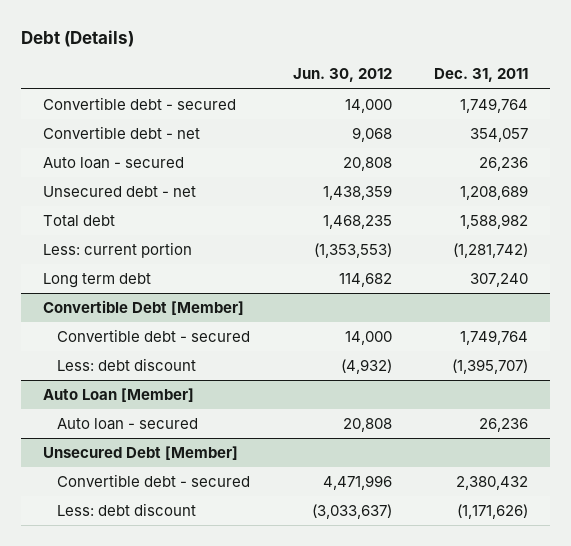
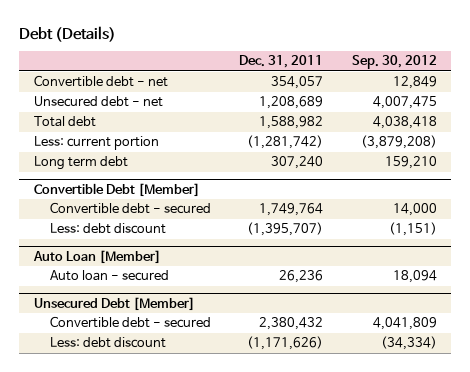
[292,68,392,83] Jun. 30, 2012 -> none
none -> [351,55,437,70] Sep. 30, 2012
[42,97,236,111] Convertible debt - secured -> none
[42,157,184,170] Auto loan - secured -> none

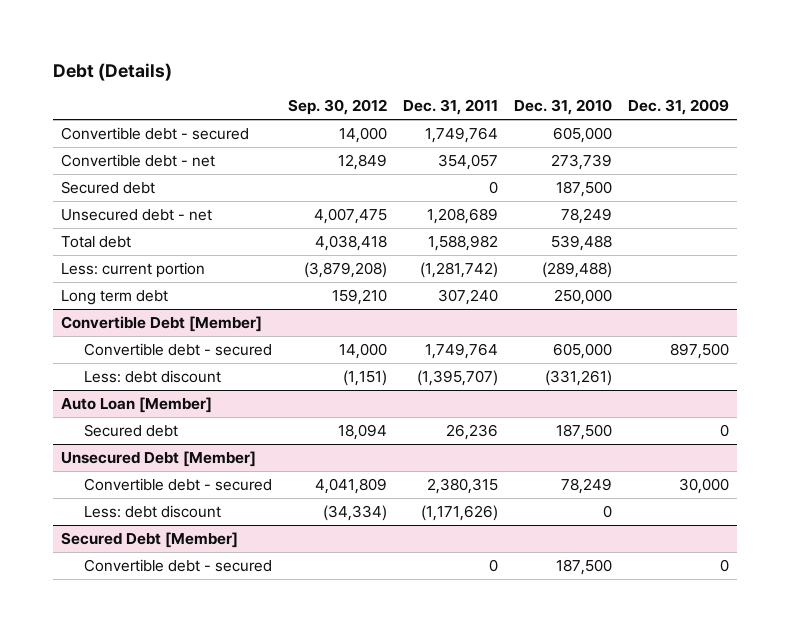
none -> [514,99,613,116] Dec. 31, 2010
none -> [628,99,730,116] Dec. 31, 2009
none -> [60,126,249,140] Convertible debt - secured
none -> [60,180,155,194] Secured debt
[49,270,169,282] Auto loan - secured -> [84,423,179,437] Secured debt
[259,317,324,331] 2,380,432 -> [427,477,499,494] 2,380,315
none -> [60,531,238,548] Secured Debt [Member]
none -> [84,558,273,572] Convertible debt - secured

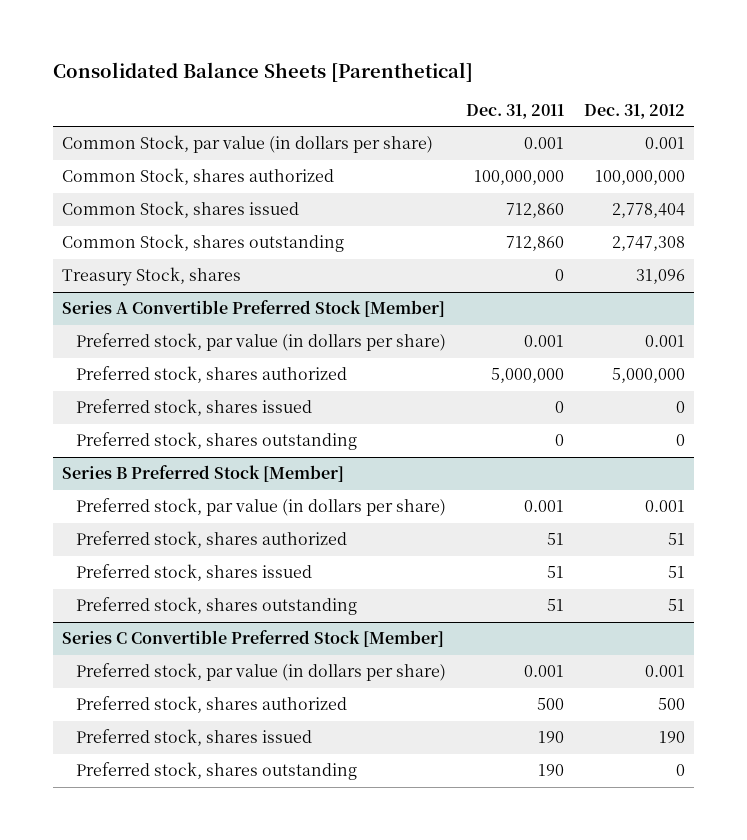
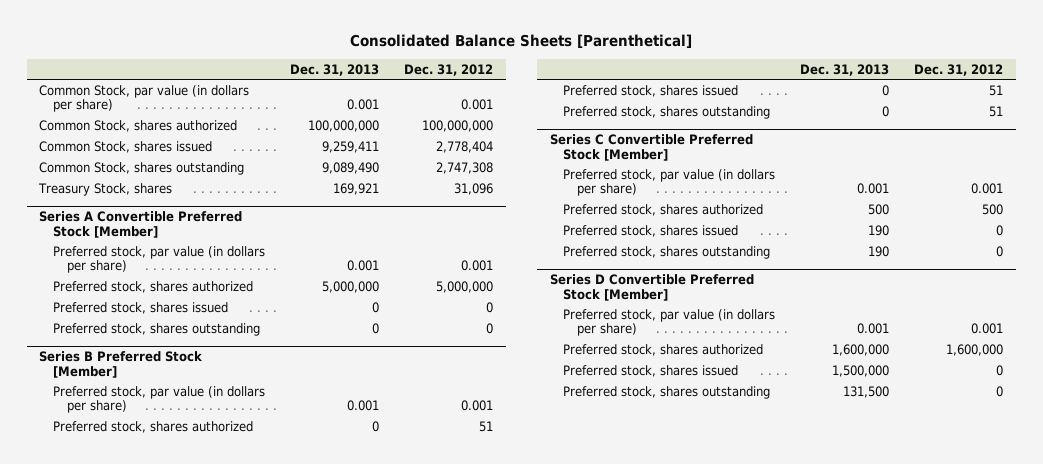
[465,104,564,120] Dec. 31, 2011 -> none
none -> [289,63,379,76] Dec. 31, 2013
[658,731,685,744] 190 -> [996,224,1004,236] 0
none -> [549,274,754,301] Series D Convertible Preferred Stock [Member]
none -> [563,308,776,337] Preferred stock, par value (in dollars per share)
none -> [563,343,764,356] Preferred stock, shares authorized
none -> [563,364,739,377] Preferred stock, shares issued
none -> [563,385,771,399] Preferred stock, shares outstanding

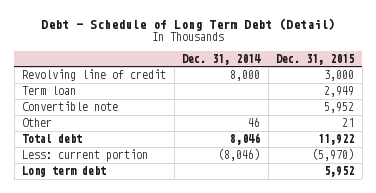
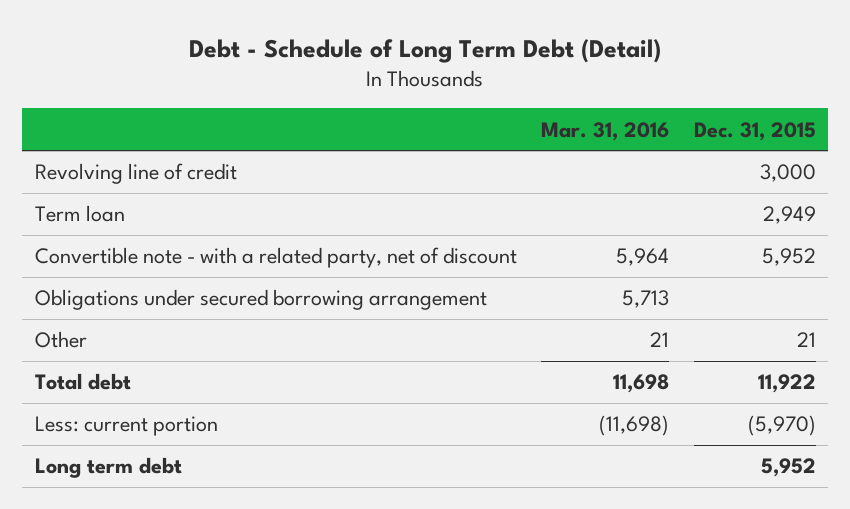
[182,53,262,65] Dec. 31, 2014 -> none
none -> [541,121,670,141] Mar. 31, 2016
[22,101,119,112] Convertible note -> [34,247,517,269] Convertible note - with a related party, net of discount
none -> [34,289,487,311] Obligations under secured borrowing arrangement

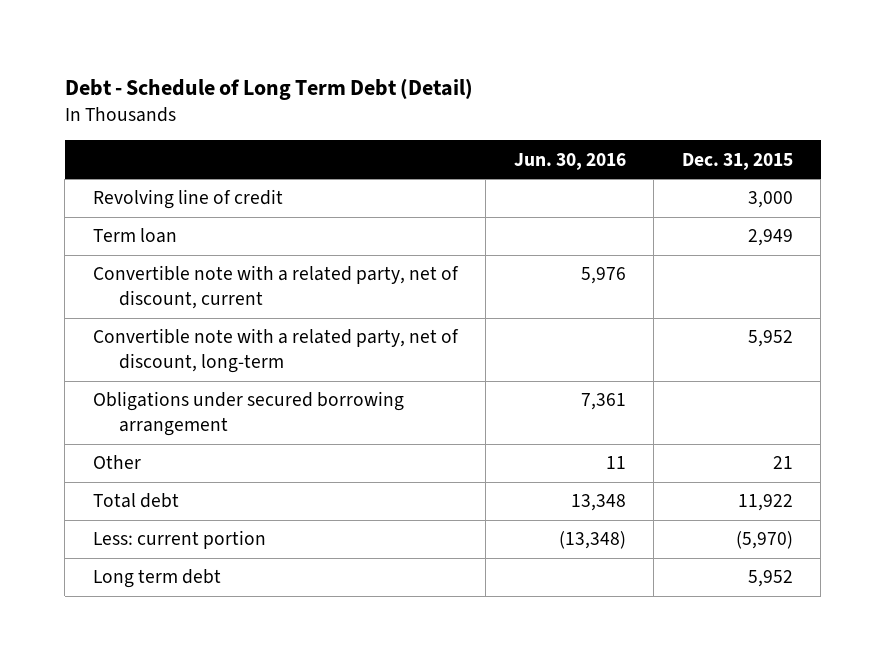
[541,121,670,141] Mar. 31, 2016 -> none
none -> [513,152,626,170] Jun. 30, 2016
none -> [92,265,459,309] Convertible note with a related party, net of discount, current
[34,247,517,269] Convertible note - with a related party, net of discount -> [92,328,459,373] Convertible note with a related party, net of discount, long-term

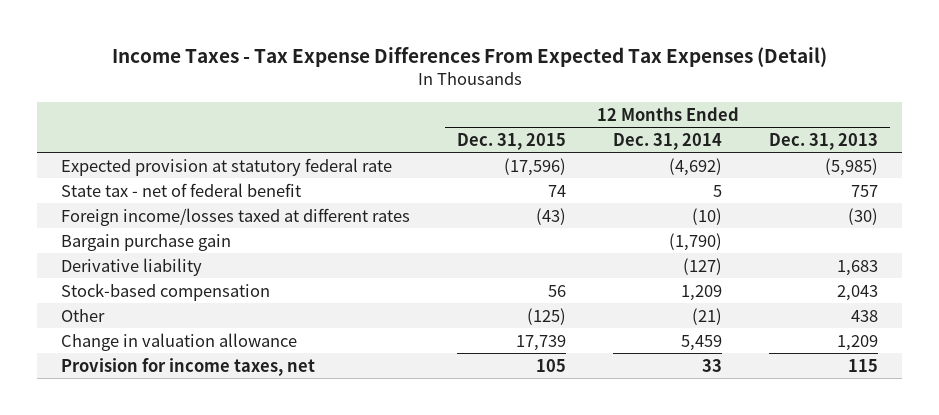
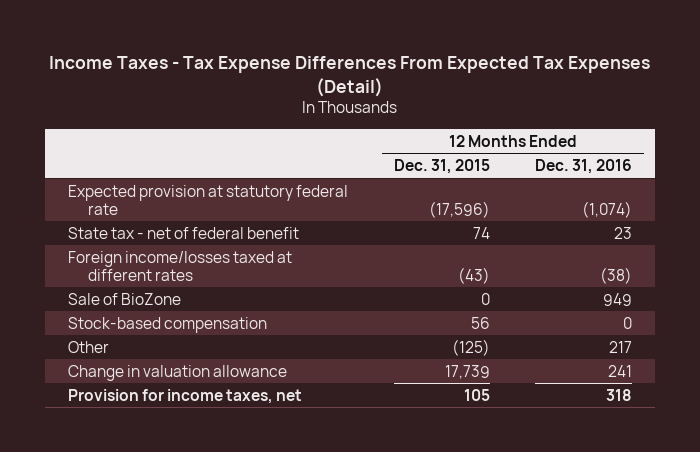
[613,132,723,150] Dec. 31, 2014 -> none
[769,132,879,150] Dec. 31, 2013 -> none
none -> [535,159,633,175] Dec. 31, 2016
[60,233,231,251] Bargain purchase gain -> none
[60,257,202,276] Derivative liability -> none
none -> [67,292,181,305] Sale of BioZone

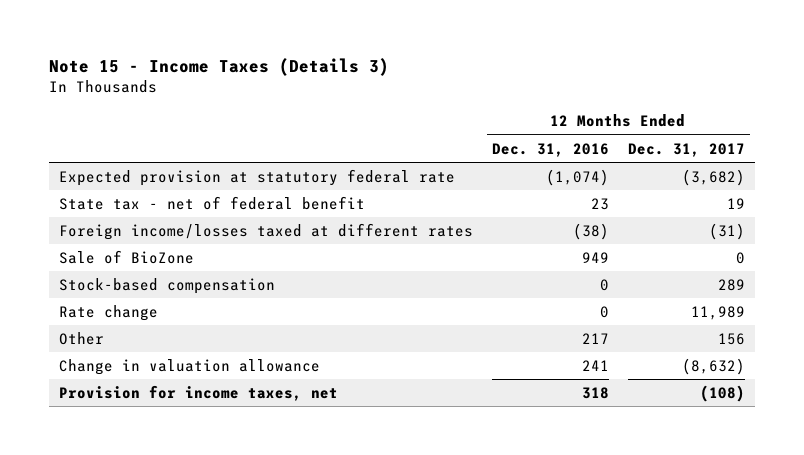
[49,55,651,97] Income Taxes - Tax Expense Differences From Expected Tax Expenses (Detail) -> [48,58,389,77] Note 15 - Income Taxes (Details 3)
[393,159,490,175] Dec. 31, 2015 -> none
none -> [628,142,746,157] Dec. 31, 2017
none -> [58,304,158,321] Rate change

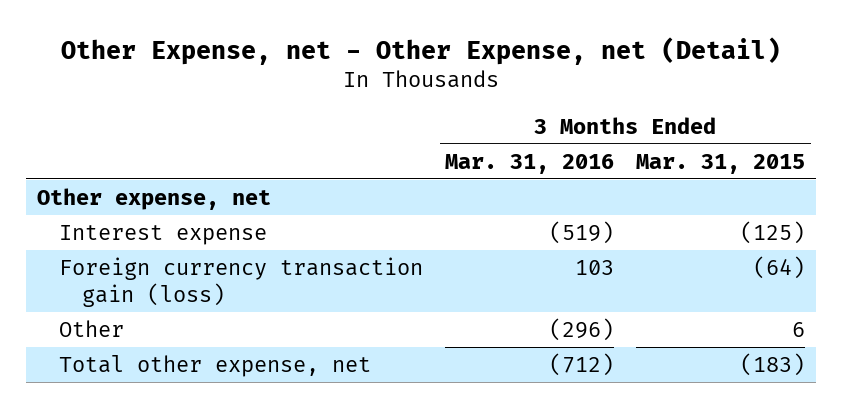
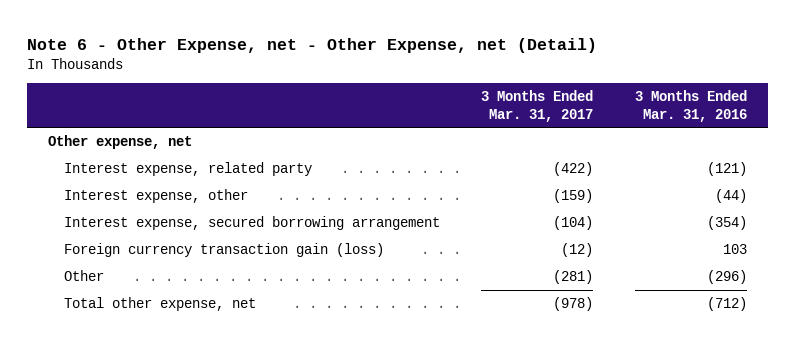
[61,36,782,65] Other Expense, net - Other Expense, net (Detail) -> [27,37,598,53] Note 6 - Other Expense, net - Other Expense, net (Detail)
[636,153,806,174] Mar. 31, 2015 -> none
none -> [481,90,594,122] 3 Months Ended Mar. 31, 2017
none -> [63,162,312,177] Interest expense, related party
[59,224,268,245] Interest expense -> [63,189,248,204] Interest expense, other
[549,220,615,244] (519) -> [714,189,747,204] (44)
none -> [63,216,440,231] Interest expense, secured borrowing arrangement

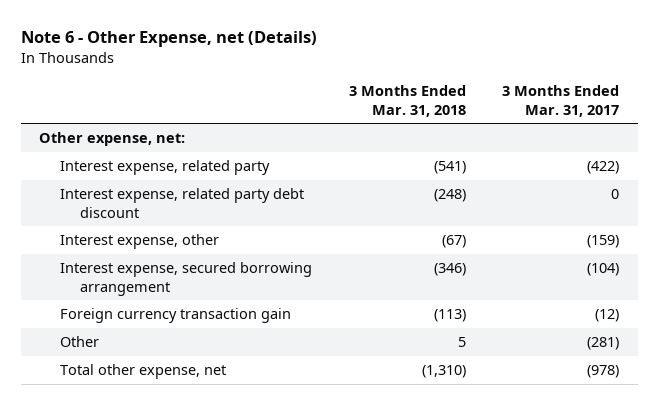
[27,37,598,53] Note 6 - Other Expense, net - Other Expense, net (Detail) -> [21,31,318,48] Note 6 - Other Expense, net (Details)
[634,90,747,122] 3 Months Ended Mar. 31, 2016 -> none
none -> [348,85,466,117] 3 Months Ended Mar. 31, 2018
[48,135,193,150] Other expense, net -> [39,132,186,147] Other expense, net:
none -> [59,188,304,218] Interest expense, related party debt discount
[63,243,384,258] Foreign currency transaction gain (loss) -> [59,308,291,324] Foreign currency transaction gain

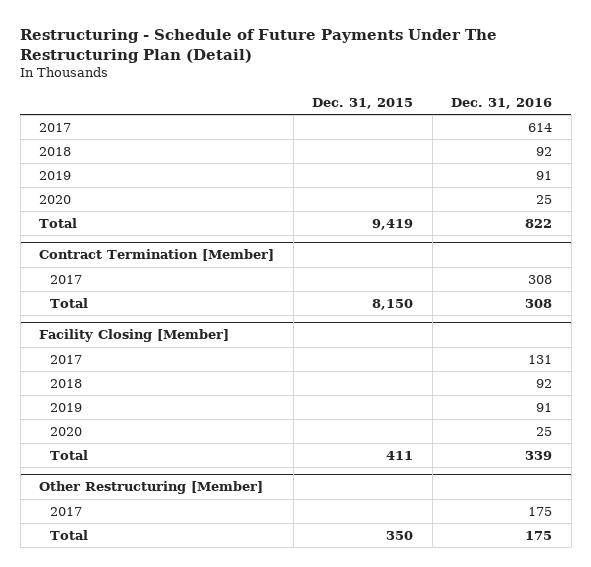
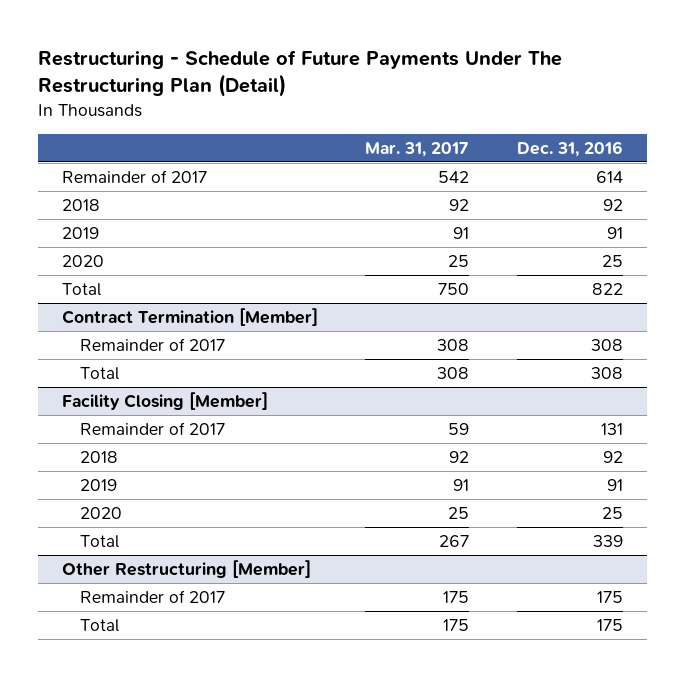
[312,98,414,110] Dec. 31, 2015 -> none
none -> [365,141,470,157] Mar. 31, 2017
[39,122,72,132] 2017 -> [61,170,207,184] Remainder of 2017
[49,274,82,284] 2017 -> [79,338,225,352] Remainder of 2017
[49,354,82,364] 2017 -> [79,422,225,436] Remainder of 2017
[49,506,82,516] 2017 -> [79,590,225,604] Remainder of 2017

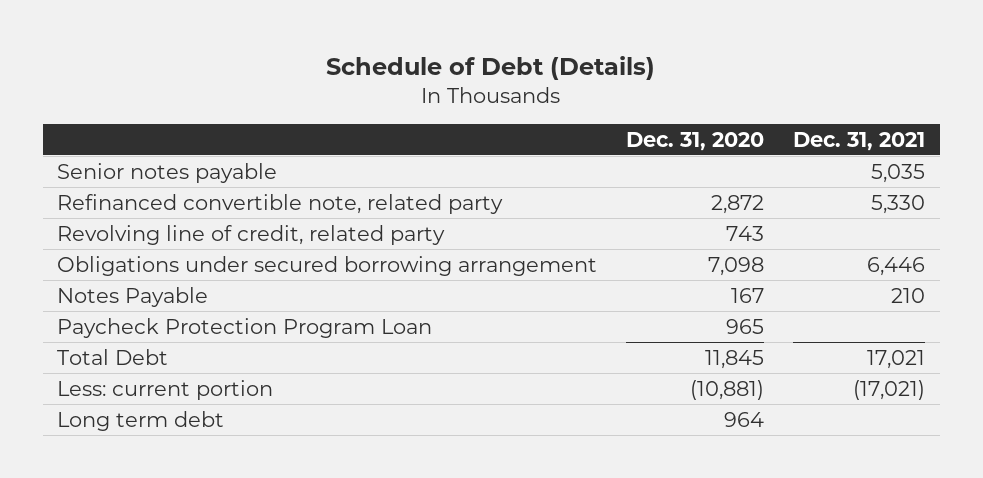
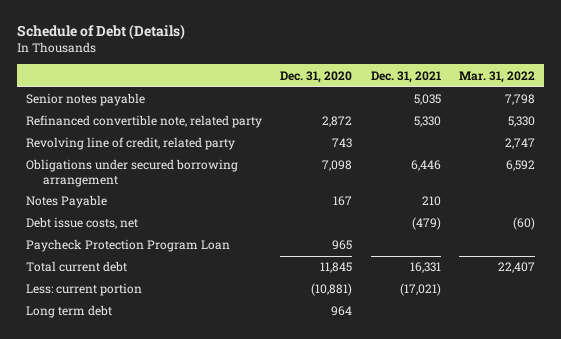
none -> [458,70,535,83] Mar. 31, 2022
none -> [26,217,139,230] Debt issue costs, net
[57,348,169,365] Total Debt -> [26,261,128,273] Total current debt
[867,349,926,369] 17,021 -> [409,262,441,274] 16,331

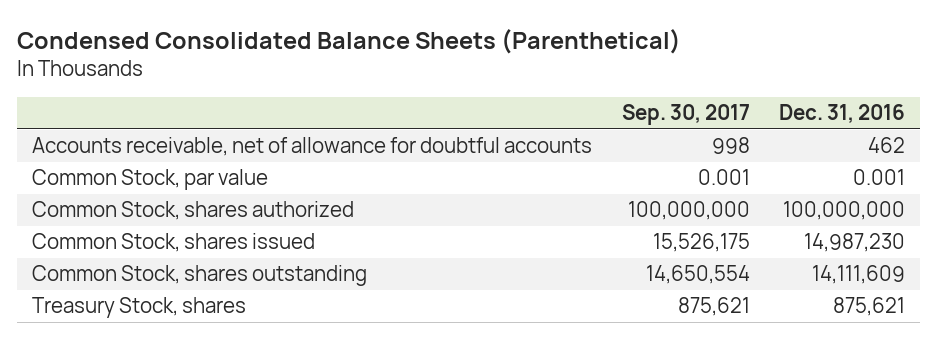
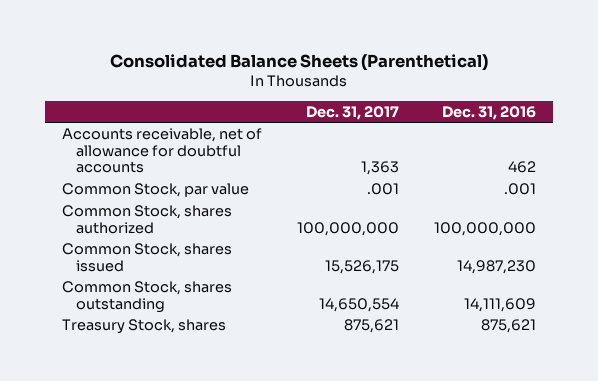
[17,29,682,55] Condensed Consolidated Balance Sheets (Parenthetical) -> [110,54,489,72] Consolidated Balance Sheets (Parenthetical)
[621,104,750,126] Sep. 30, 2017 -> none
none -> [306,105,400,120] Dec. 31, 2017
[853,169,906,186] 0.001 -> [504,183,537,196] .001

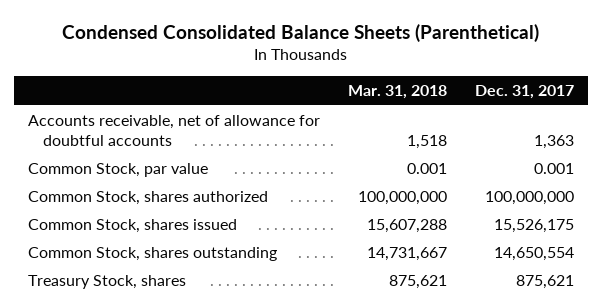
[110,54,489,72] Consolidated Balance Sheets (Parenthetical) -> [61,23,539,42] Condensed Consolidated Balance Sheets (Parenthetical)
[442,105,537,120] Dec. 31, 2016 -> none
none -> [347,85,447,100] Mar. 31, 2018
[367,183,400,196] .001 -> [533,162,574,174] 0.001

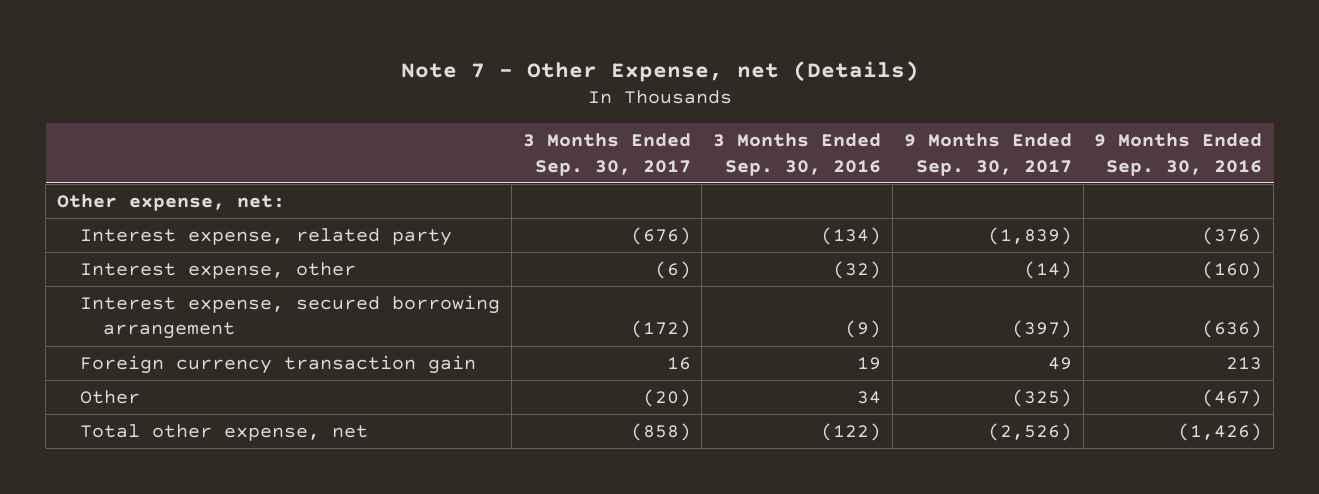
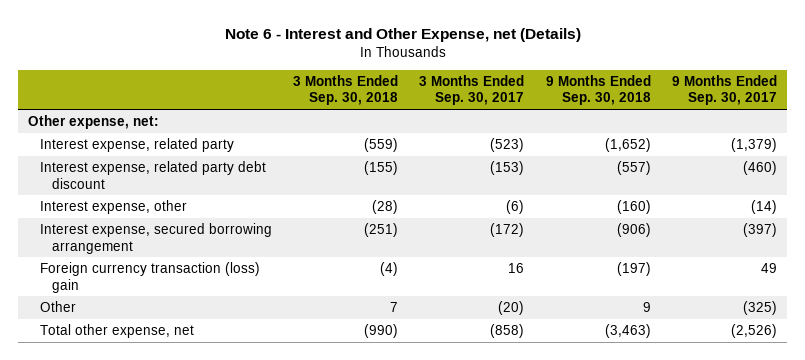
[400,60,919,82] Note 7 - Other Expense, net (Details) -> [224,27,581,42] Note 6 - Interest and Other Expense, net (Details)
[713,133,882,176] 3 Months Ended Sep. 30, 2016 -> none
[1094,133,1263,176] 9 Months Ended Sep. 30, 2016 -> none
none -> [293,74,399,106] 3 Months Ended Sep. 30, 2018
none -> [545,74,651,106] 9 Months Ended Sep. 30, 2018
[630,226,691,245] (676) -> [490,137,525,152] (523)
[987,226,1072,245] (1,839) -> [730,137,777,152] (1,379)
none -> [40,160,267,189] Interest expense, related party debt discount
[80,354,477,374] Foreign currency transaction gain -> [40,261,261,293] Foreign currency transaction (loss) gain

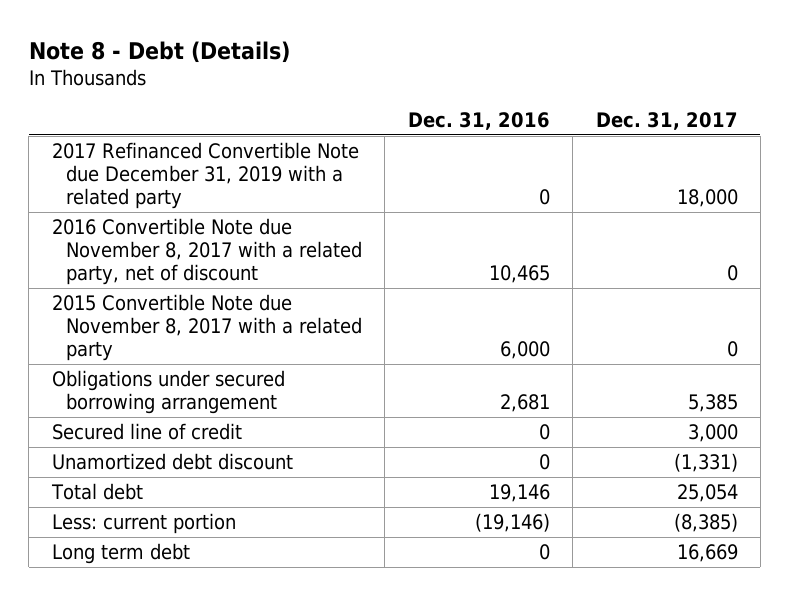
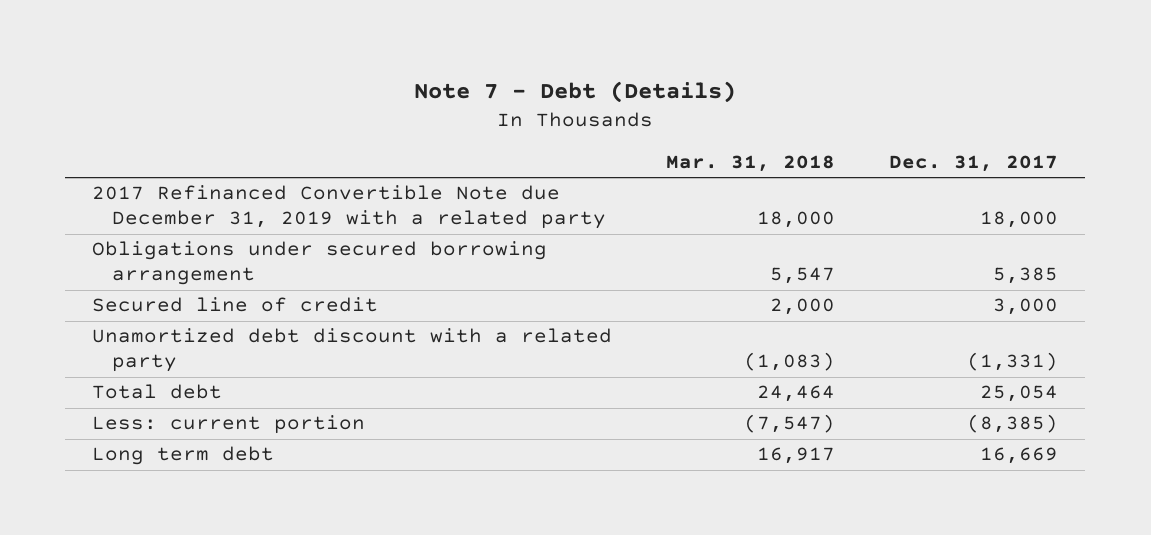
[28,40,290,63] Note 8 - Debt (Details) -> [414,80,737,103] Note 7 - Debt (Details)
[407,111,550,130] Dec. 31, 2016 -> none
none -> [666,155,836,173] Mar. 31, 2018
[51,218,362,286] 2016 Convertible Note due November 8, 2017 with a related party, net of discount -> none
[51,294,362,362] 2015 Convertible Note due November 8, 2017 with a related party -> none
[51,453,293,471] Unamortized debt discount -> [92,328,613,373] Unamortized debt discount with a related party

